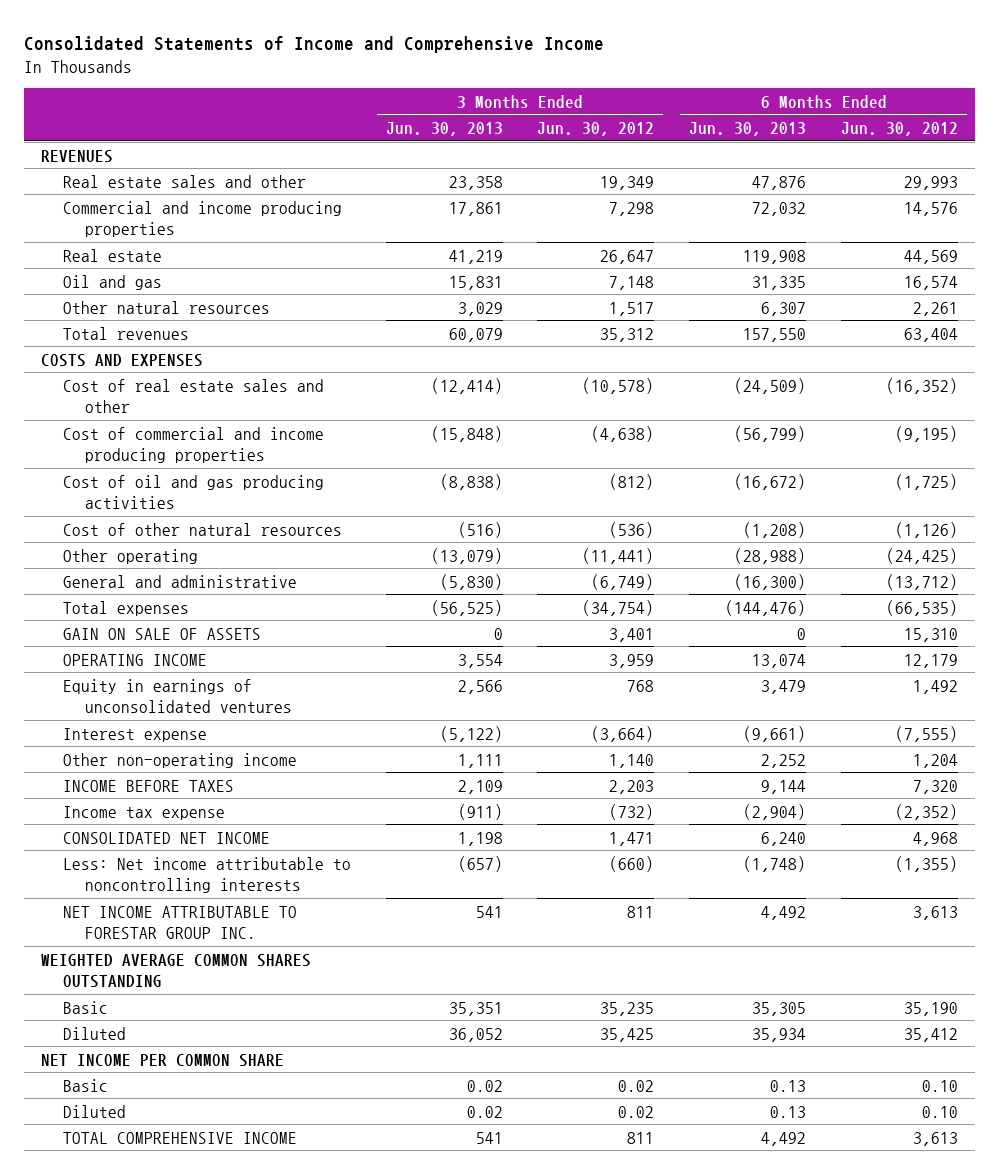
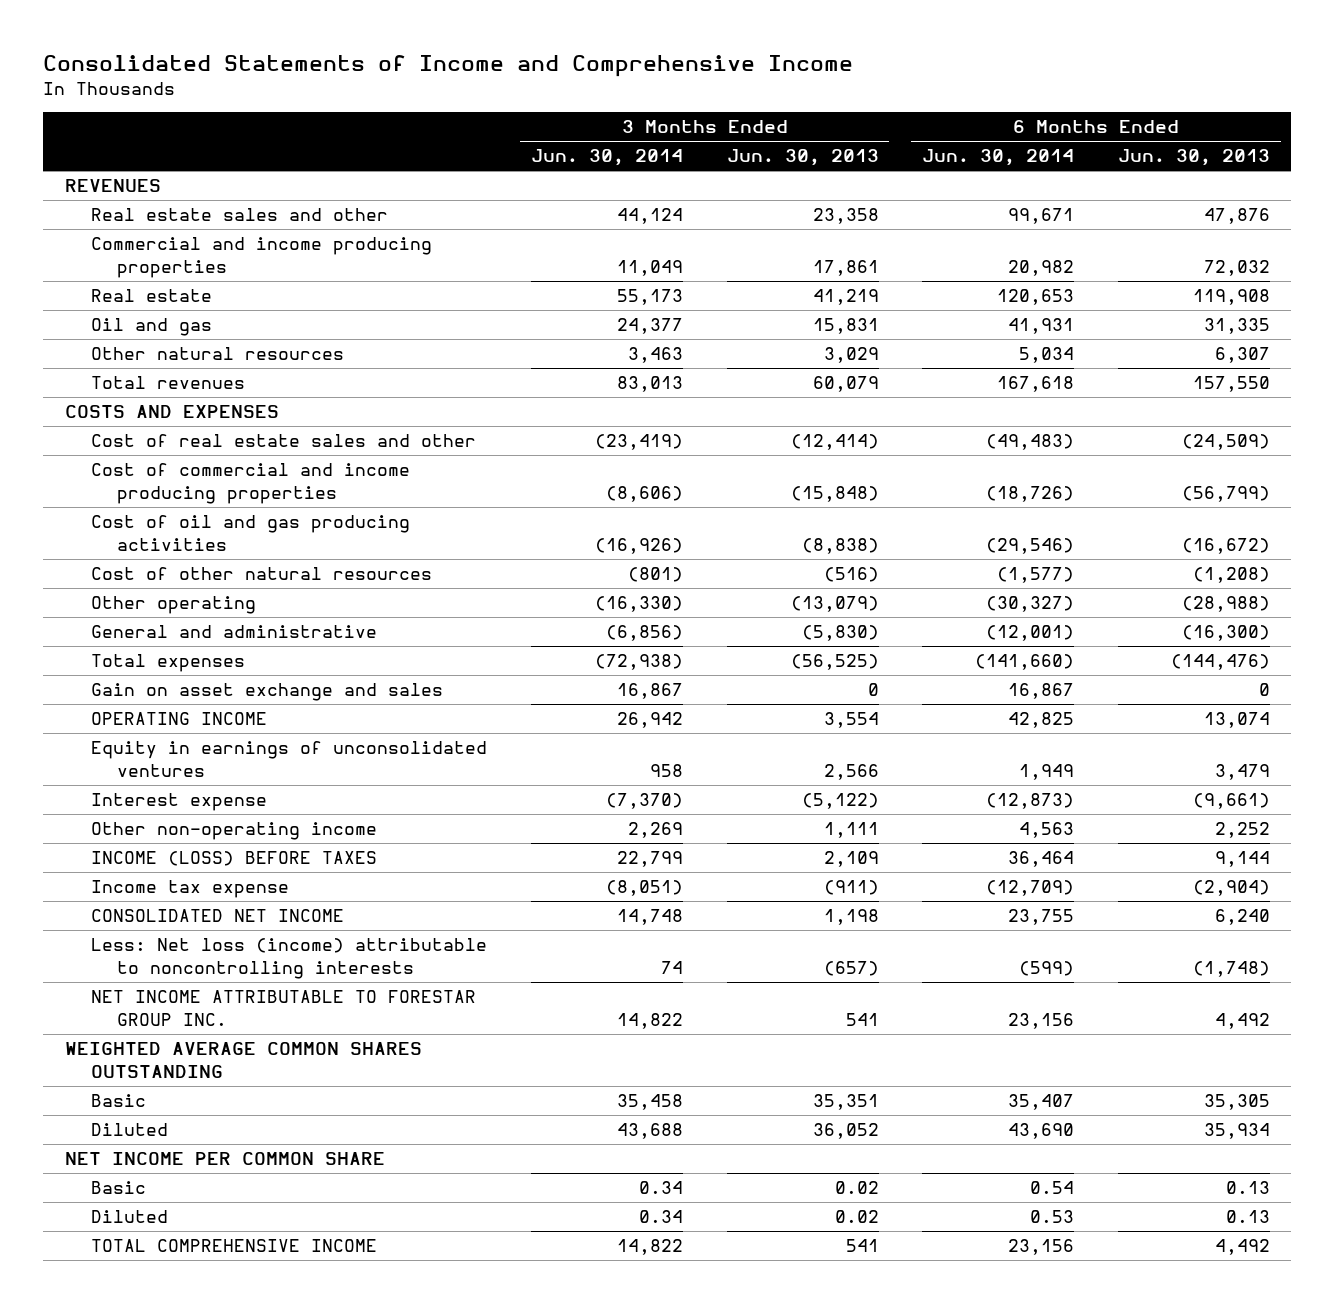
[537,122,655,137] Jun. 30, 2012 -> none
[840,122,958,137] Jun. 30, 2012 -> none
none -> [530,149,683,167] Jun. 30, 2014
none -> [922,149,1075,167] Jun. 30, 2014
[62,627,261,640] GAIN ON SALE OF ASSETS -> none
none -> [91,683,444,702] Gain on asset exchange and sales
[62,779,234,792] INCOME BEFORE TAXES -> [91,851,378,867] INCOME (LOSS) BEFORE TAXES
[62,856,351,893] Less: Net income attributable to noncontrolling interests -> [91,938,488,979] Less: Net loss (income) attributable to noncontrolling interests

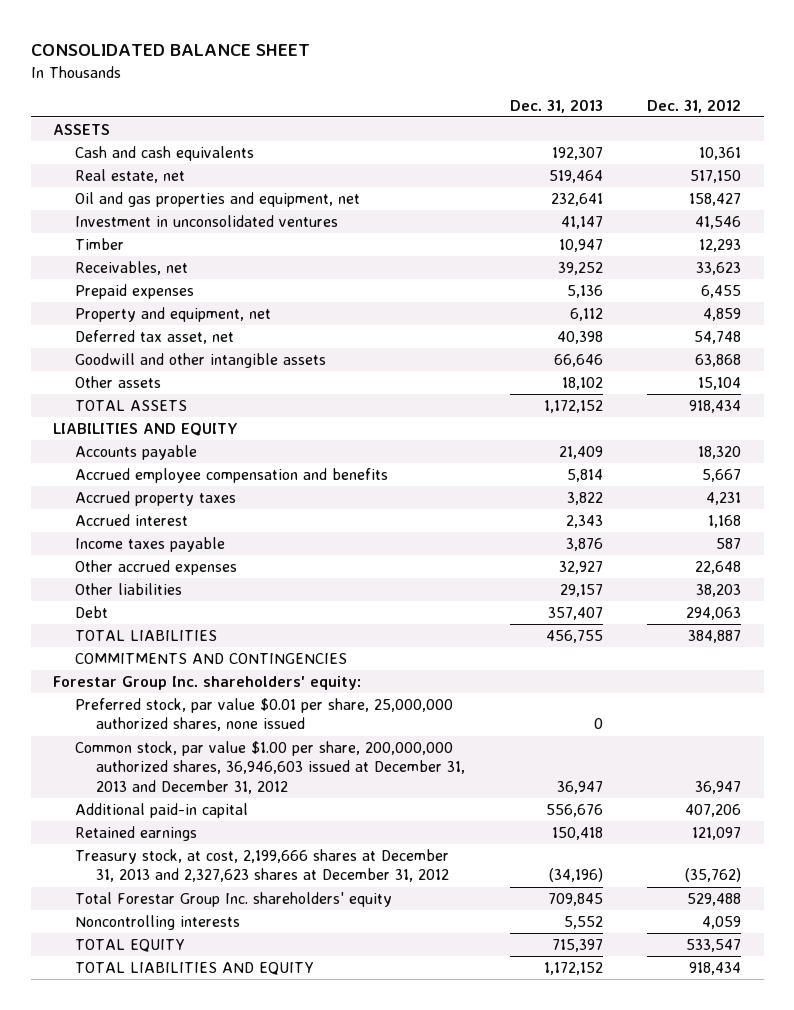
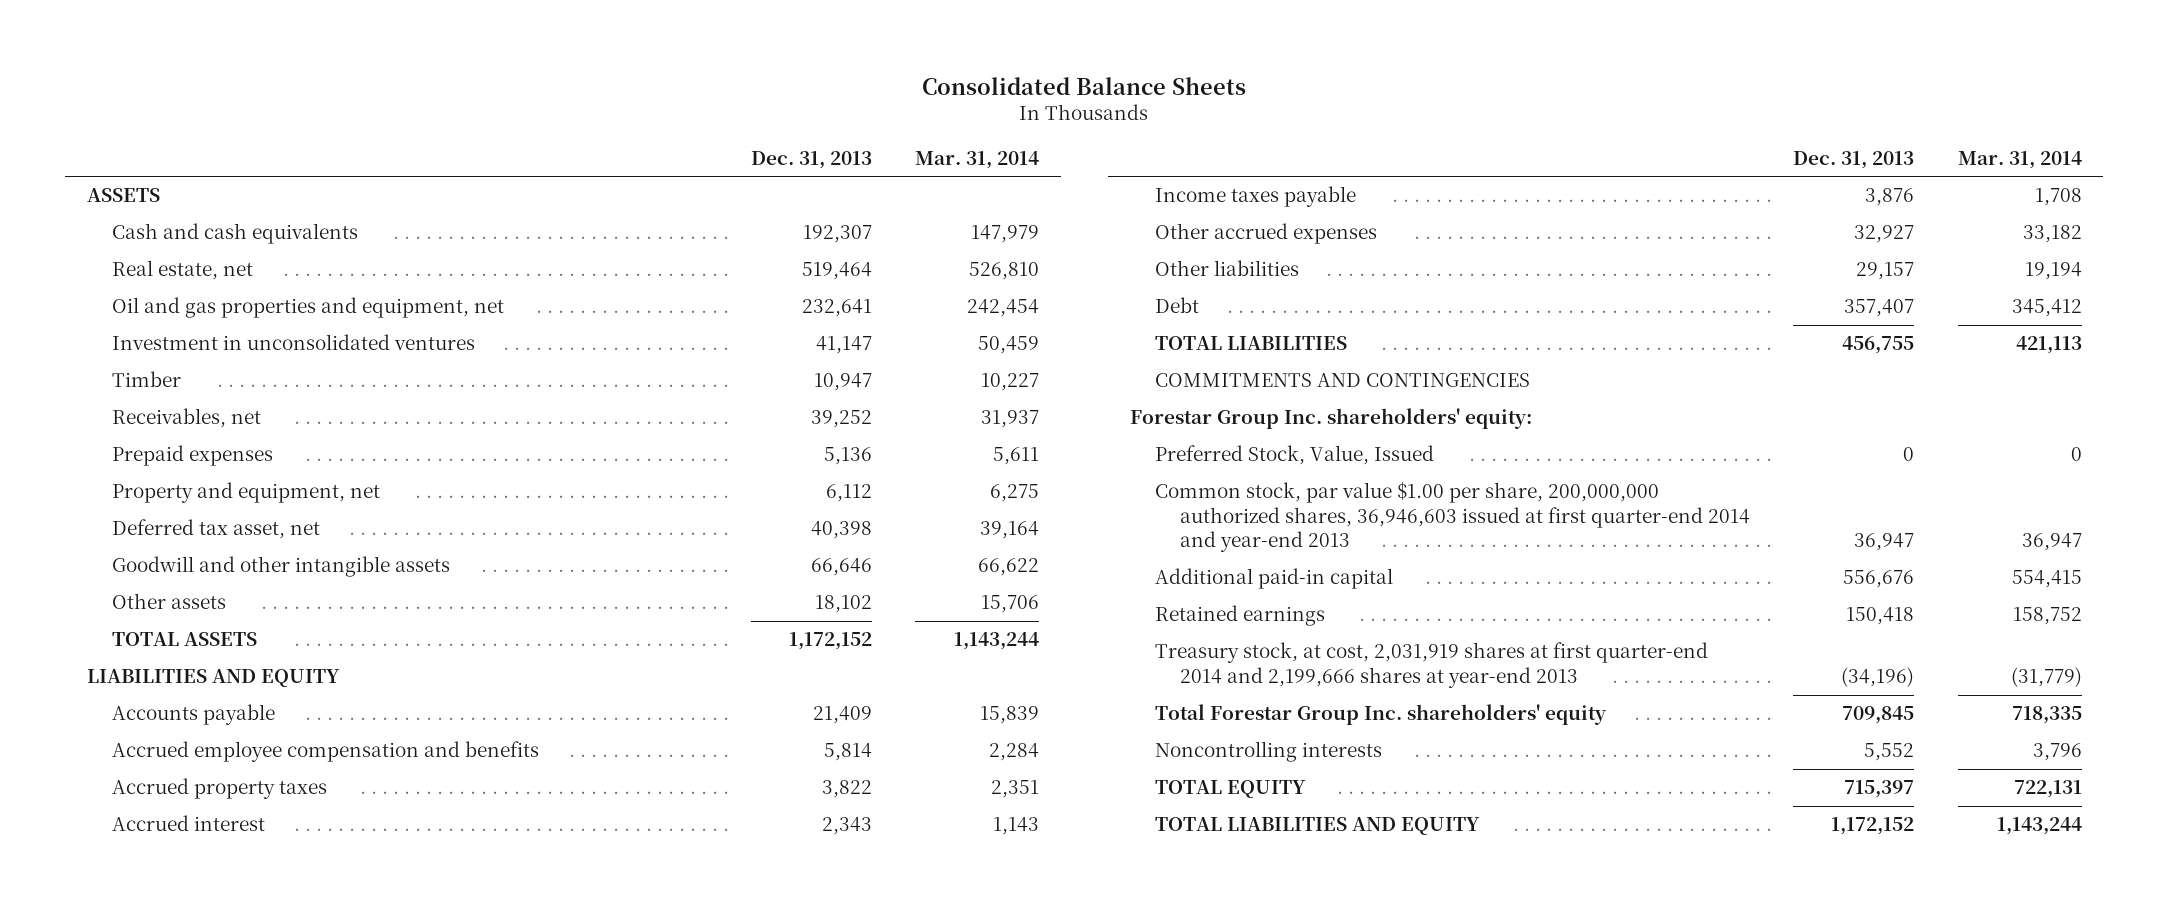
[30,43,310,56] CONSOLIDATED BALANCE SHEET -> [922,76,1247,95] Consolidated Balance Sheets
[647,98,742,113] Dec. 31, 2012 -> none
none -> [914,150,1039,169] Mar. 31, 2014
[74,698,453,732] Preferred stock, par value $0.01 per share, 25,000,000 authorized shares, none issued -> [1154,445,1434,466] Preferred Stock, Value, Issued
[74,741,466,794] Common stock, par value $1.00 per share, 200,000,000 authorized shares, 36,946,603 issued at December 31, 2013 and December 31, 2012 -> [1154,482,1751,553] Common stock, par value $1.00 per share, 200,000,000 authorized shares, 36,946,603 issued at first quarter-end 2014 and year-end 2013
[74,849,450,883] Treasury stock, at cost, 2,199,666 shares at December 31, 2013 and 2,327,623 shares at December 31, 2012 -> [1154,642,1708,688] Treasury stock, at cost, 2,031,919 shares at first quarter-end 2014 and 2,199,666 shares at year-end 2013

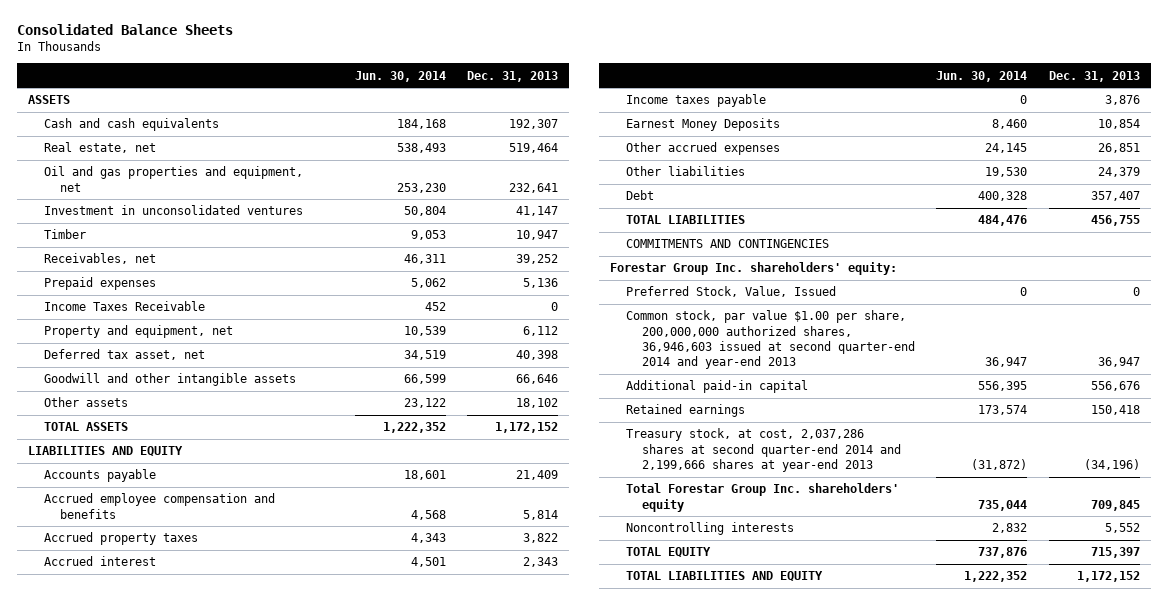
[914,150,1039,169] Mar. 31, 2014 -> none
none -> [354,70,446,82] Jun. 30, 2014
none -> [43,301,205,312] Income Taxes Receivable
none -> [625,118,780,132] Earnest Money Deposits
[1854,225,1915,244] 32,927 -> [1098,143,1141,154] 26,851
[1856,262,1915,281] 29,157 -> [1098,167,1141,178] 24,379
[1154,482,1751,553] Common stock, par value $1.00 per share, 200,000,000 authorized shares, 36,946,603 issued at first quarter-end 2014 and year-end 2013 -> [625,310,915,369] Common stock, par value $1.00 per share, 200,000,000 authorized shares, 36,946,603 issued at second quarter-end 2014 and year-end 2013
[1154,642,1708,688] Treasury stock, at cost, 2,031,919 shares at first quarter-end 2014 and 2,199,666 shares at year-end 2013 -> [625,428,901,472] Treasury stock, at cost, 2,037,286 shares at second quarter-end 2014 and 2,199,666 shares at year-end 2013

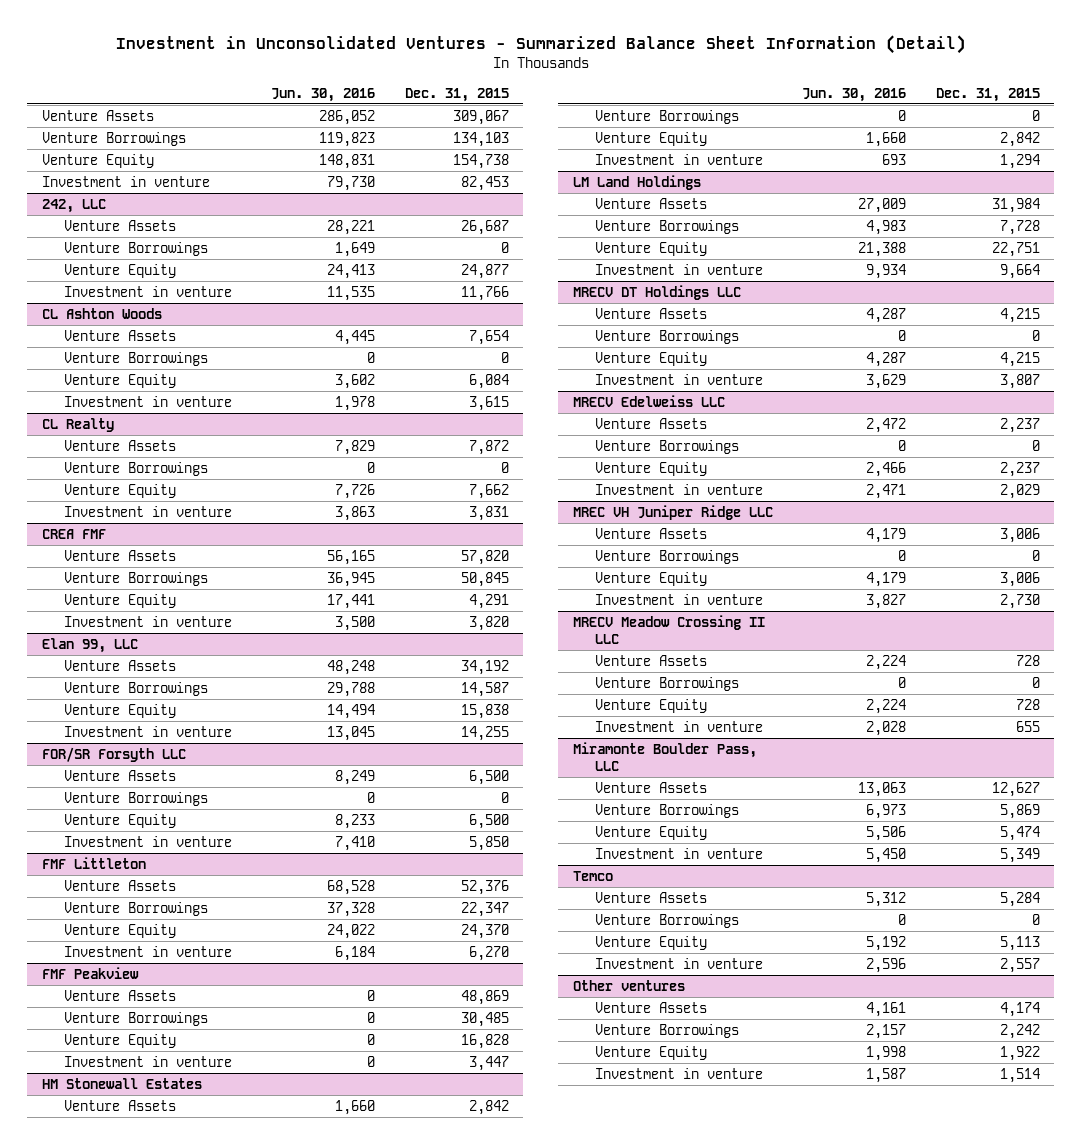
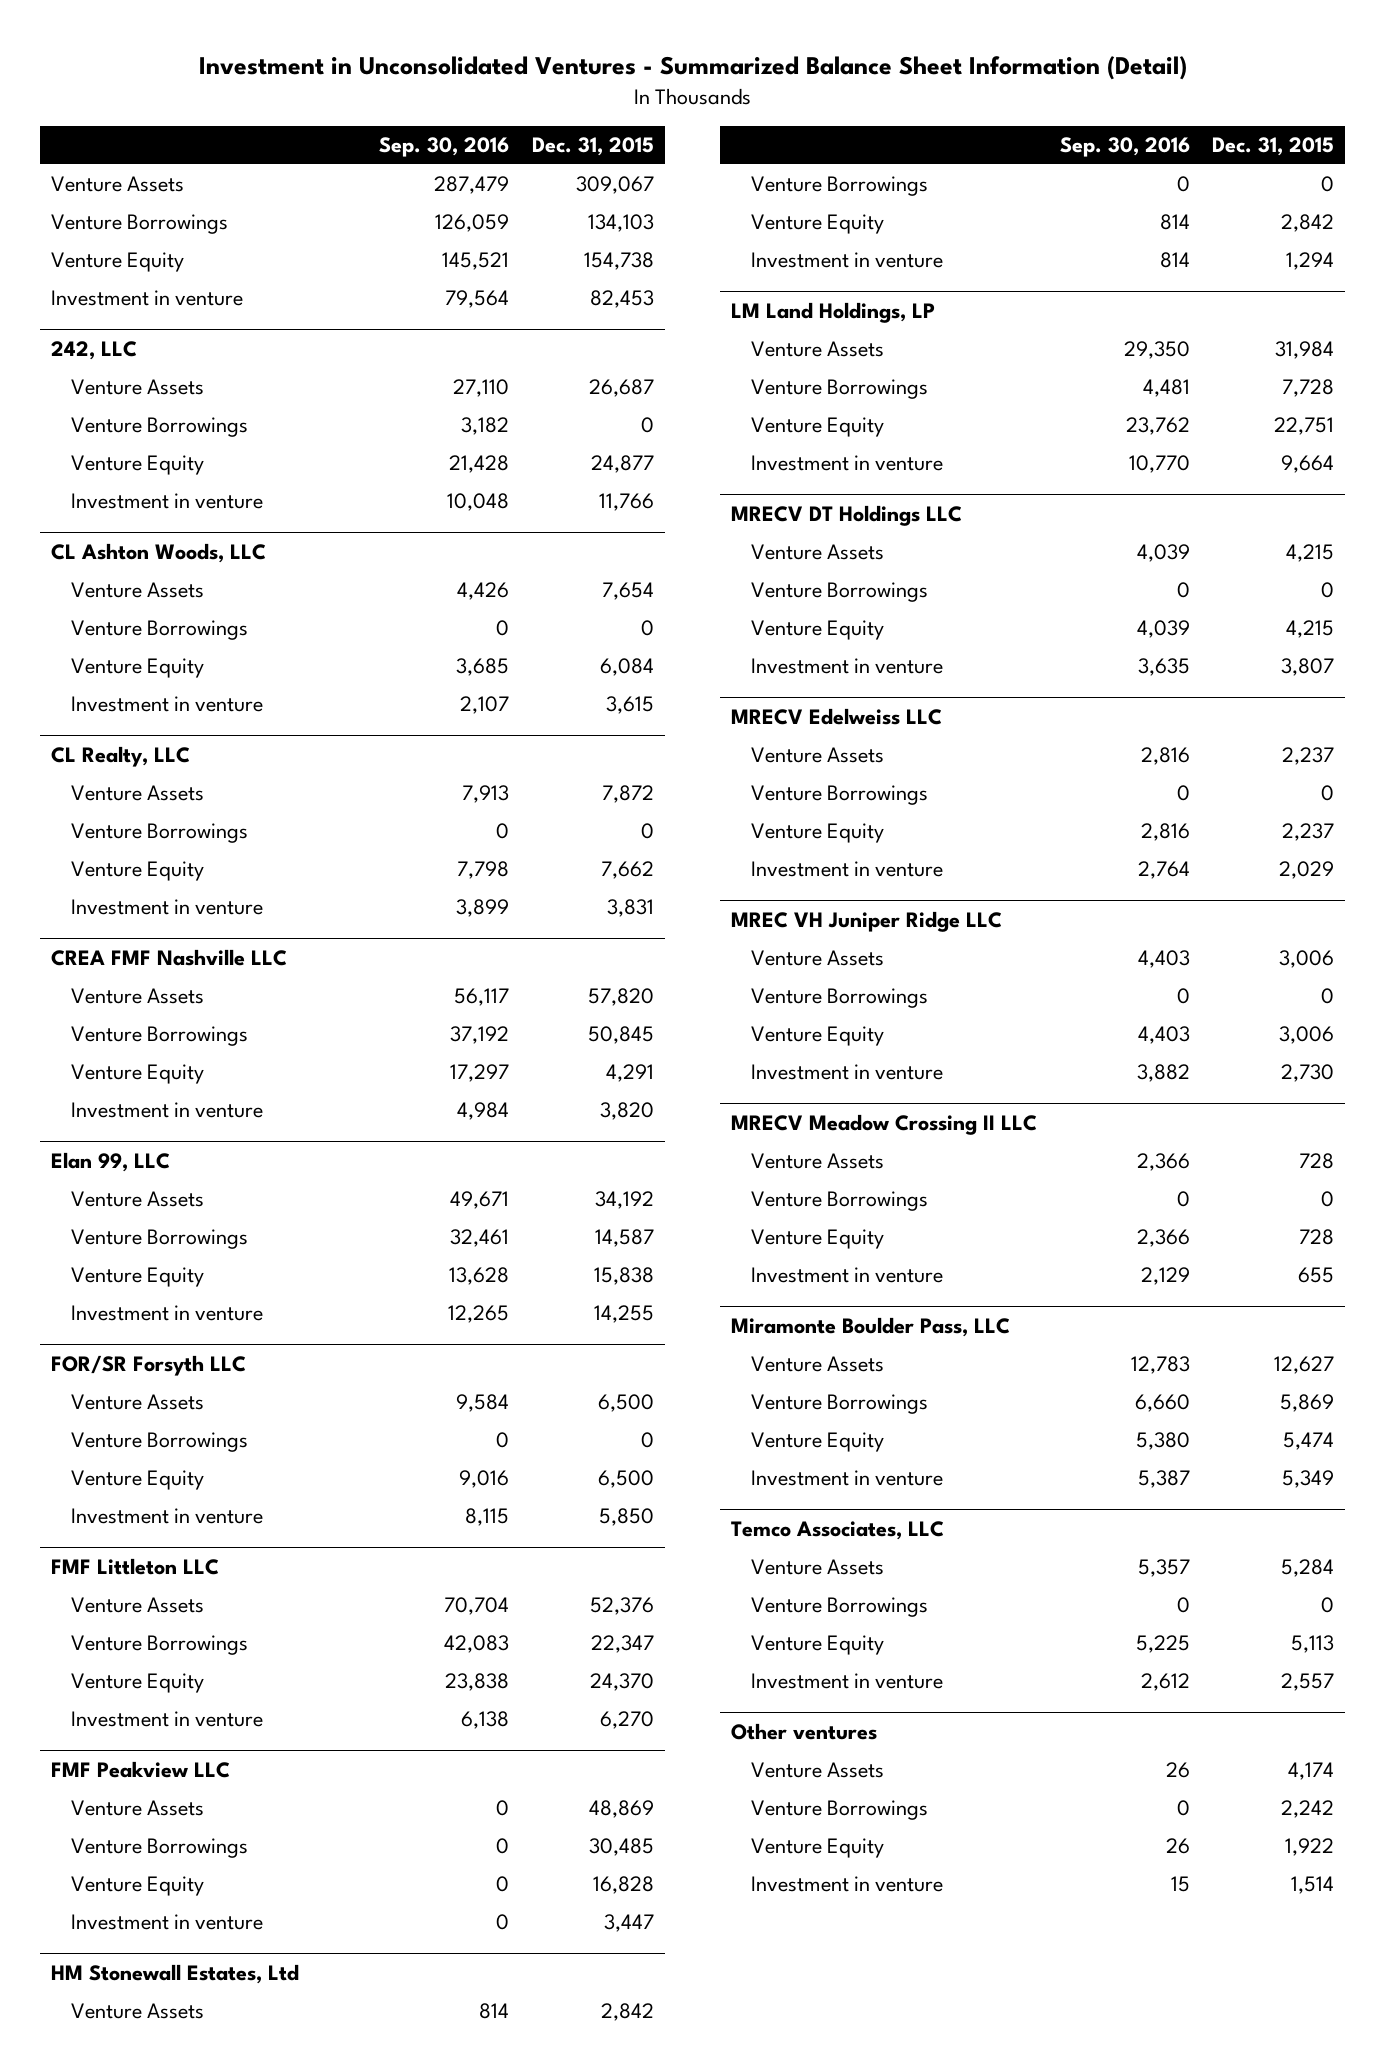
[271,87,376,102] Jun. 30, 2016 -> none
none -> [379,137,510,158] Sep. 30, 2016
[41,307,162,319] CL Ashton Woods -> [51,543,267,564] CL Ashton Woods, LLC
[41,417,114,432] CL Realty -> [51,746,191,768] CL Realty, LLC
[41,528,106,539] CREA FMF -> [51,949,288,967] CREA FMF Nashville LLC
[41,856,146,869] FMF Littleton -> [51,1558,220,1576] FMF Littleton LLC
[41,966,139,979] FMF Peakview -> [51,1761,231,1779] FMF Peakview LLC
[41,1077,202,1089] HM Stonewall Estates -> [51,1964,300,1985] HM Stonewall Estates, Ltd
[573,174,702,190] LM Land Holdings -> [731,302,936,324] LM Land Holdings, LP
[573,870,614,881] Temco -> [731,1521,945,1541] Temco Associates, LLC

